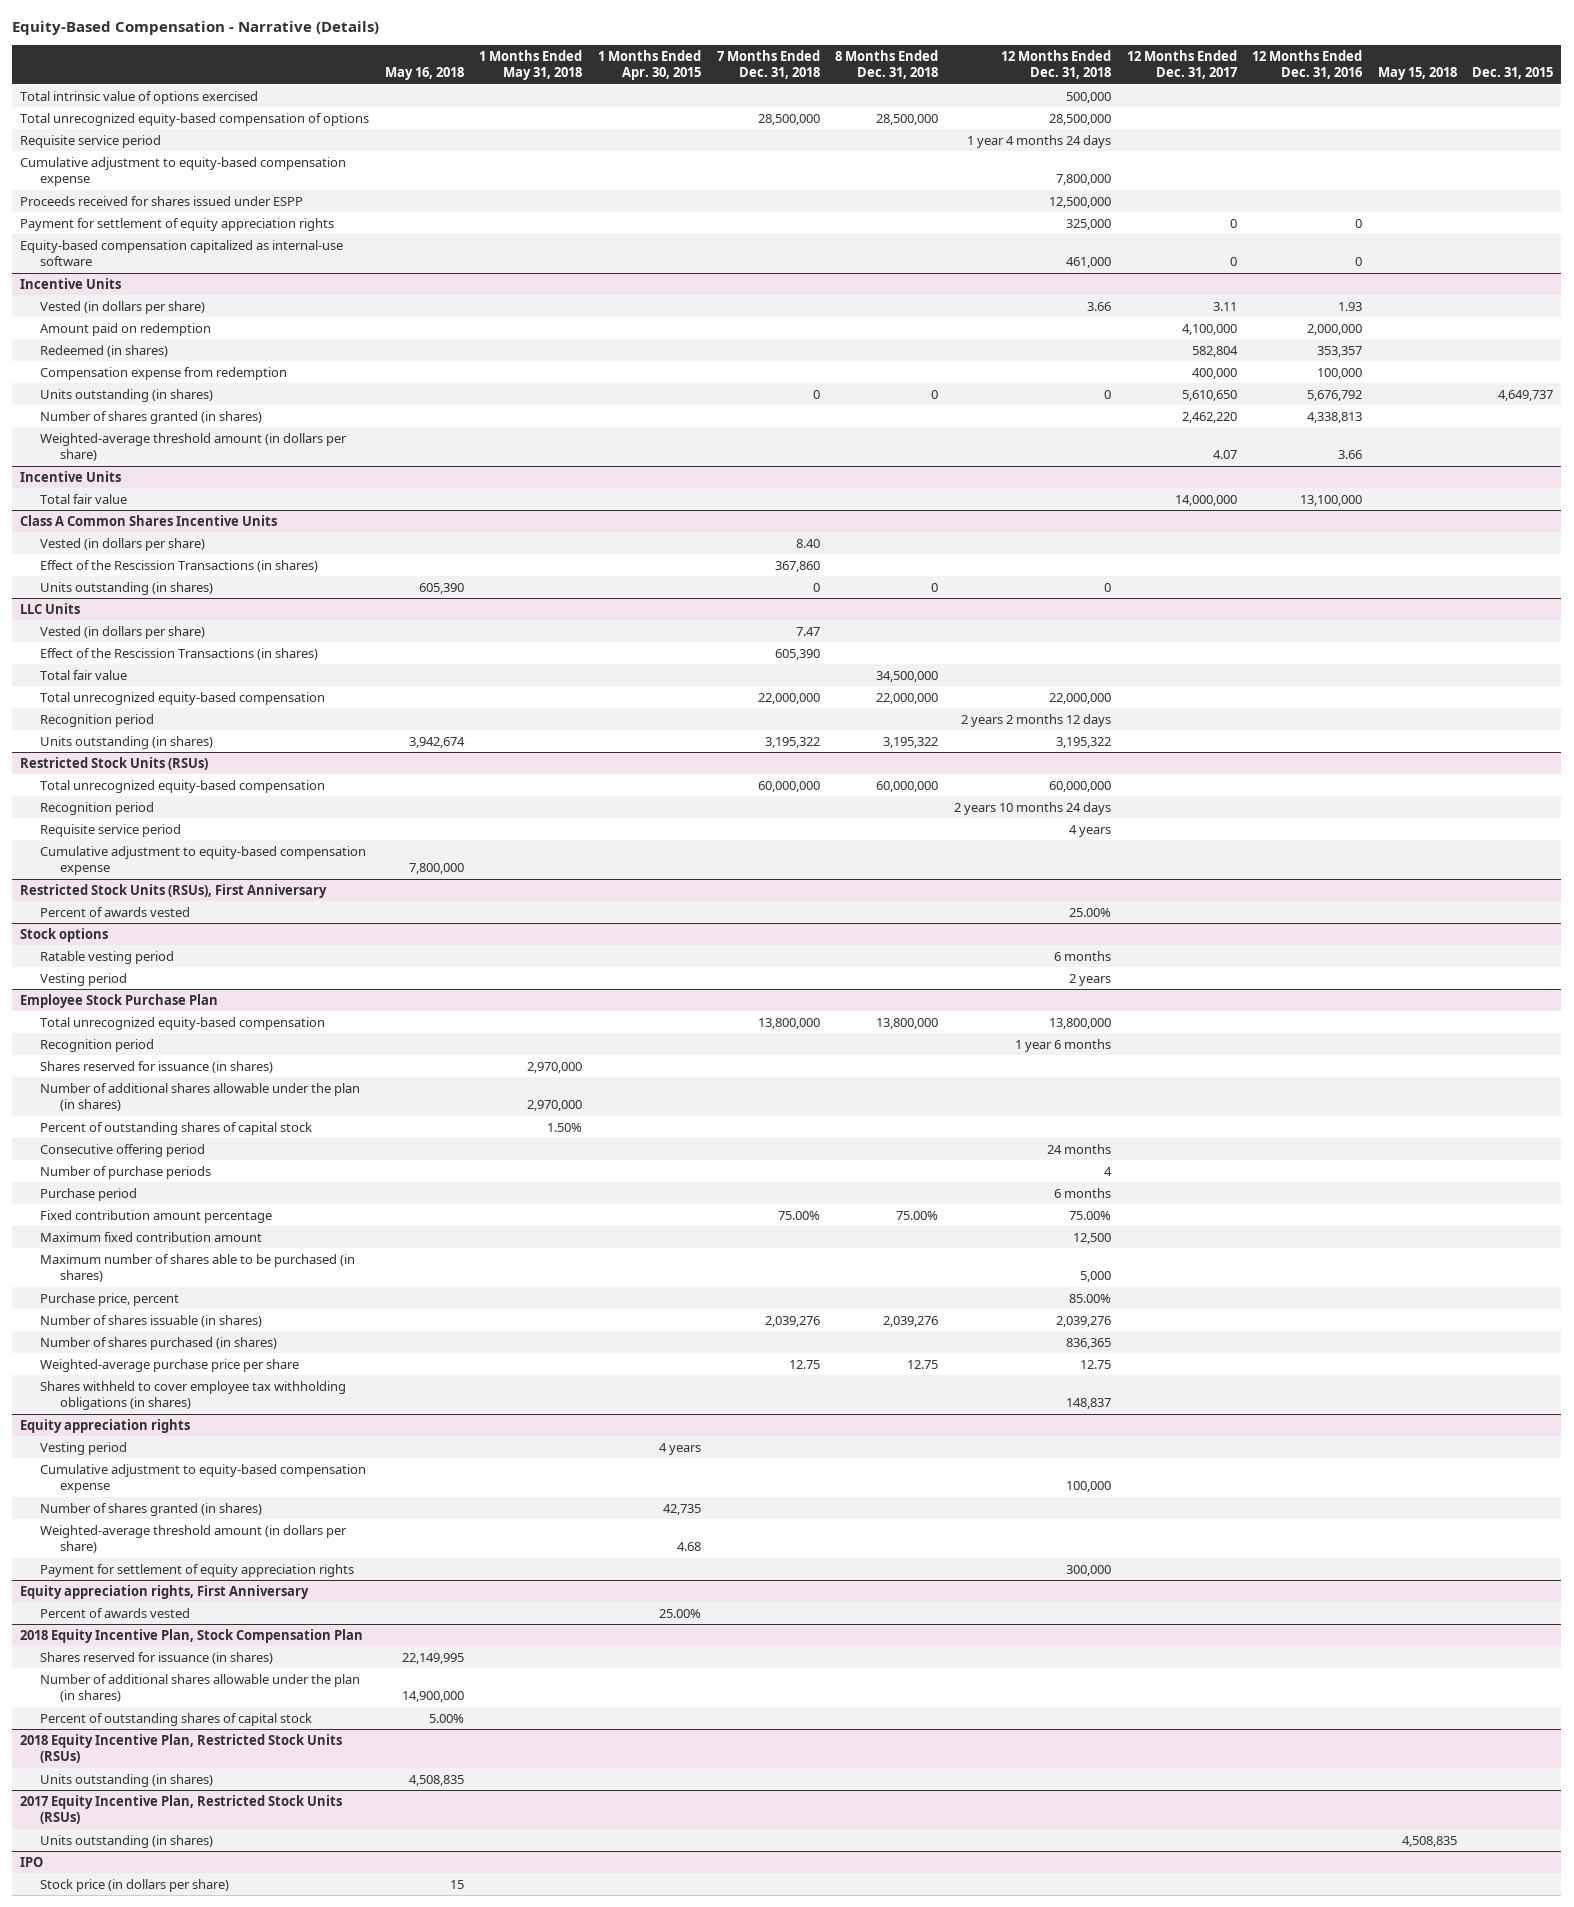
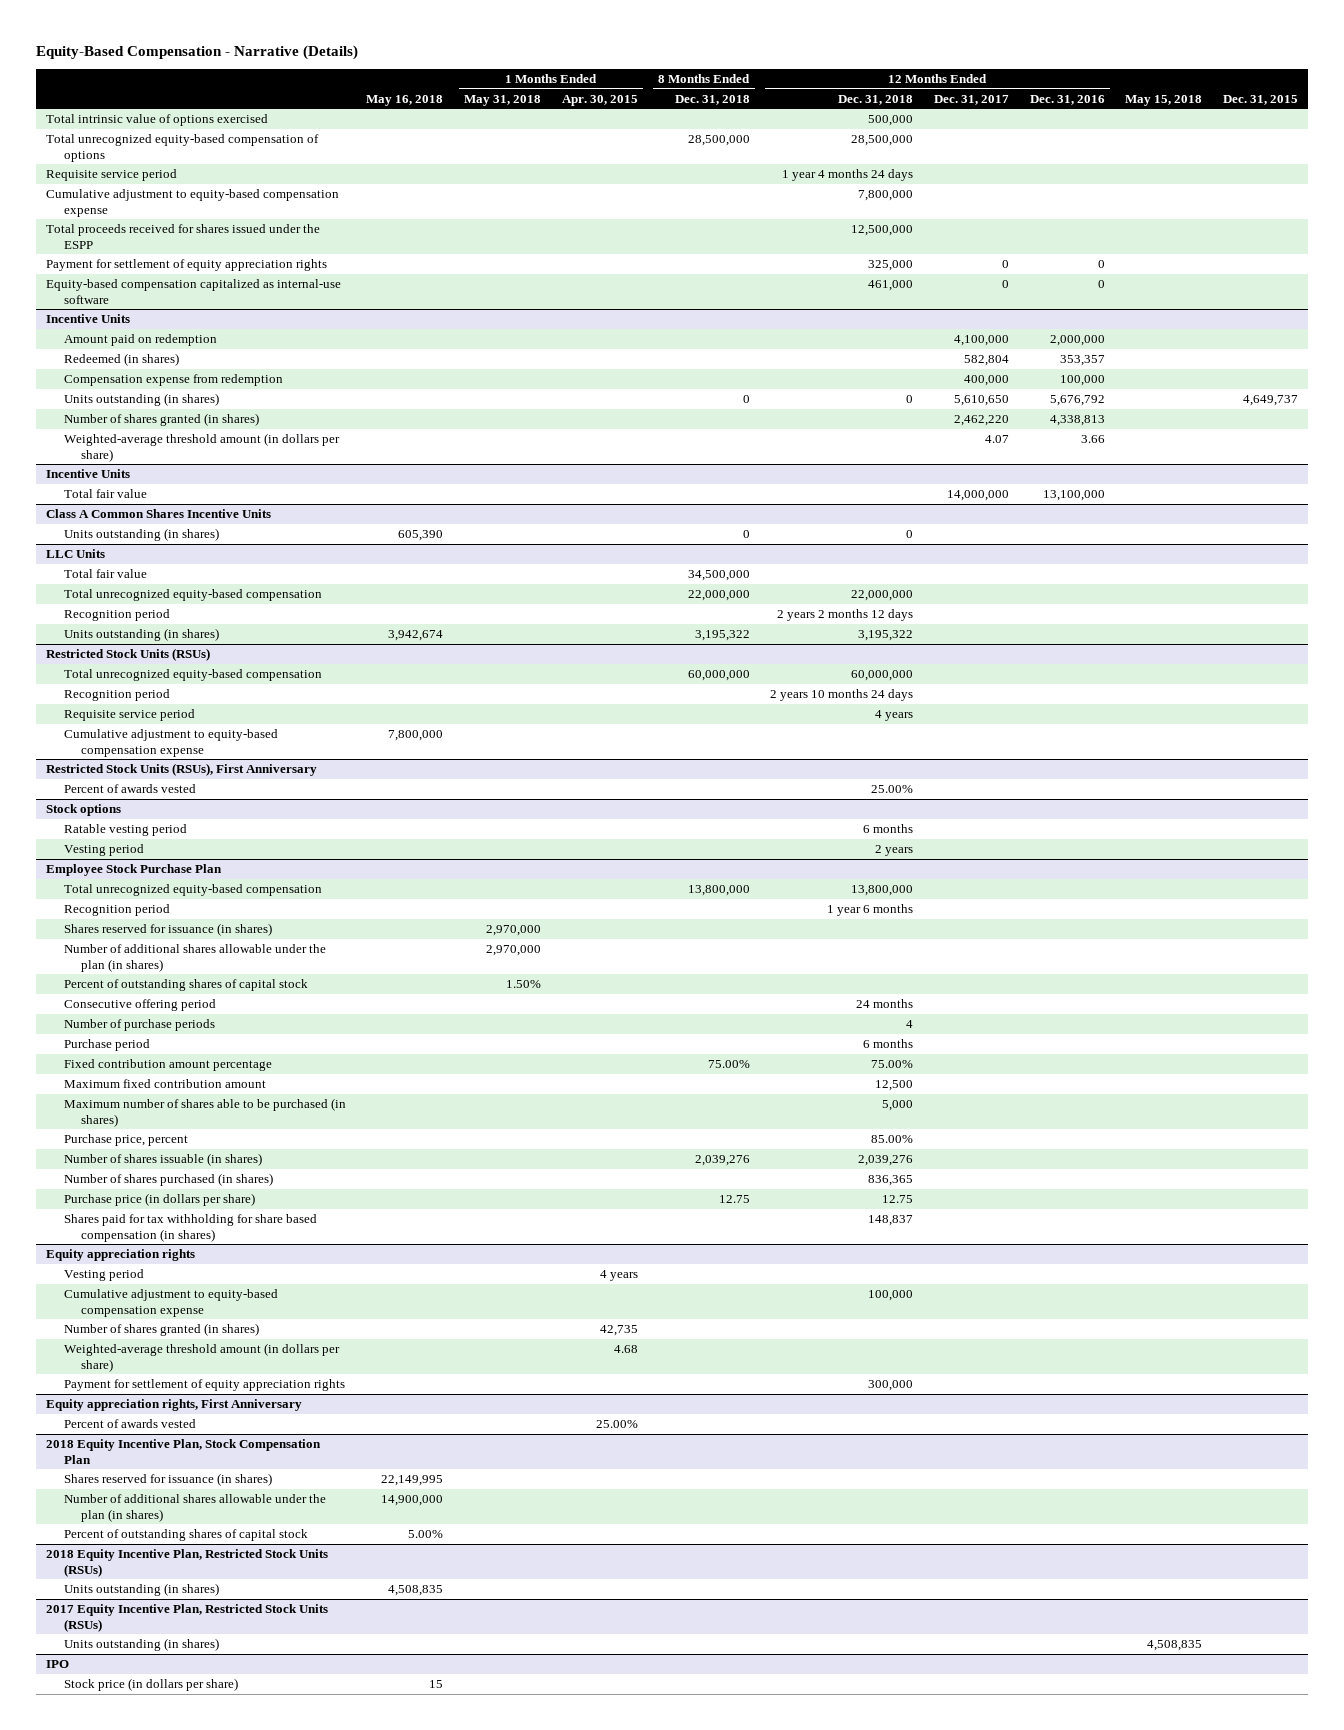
[716,50,820,80] 7 Months Ended Dec. 31, 2018 -> none
[20,195,304,206] Proceeds received for shares issued under ESPP -> [46,224,321,249] Total proceeds received for shares issued under the ESPP
[39,300,205,314] Vested (in dollars per share) -> none
[39,537,205,551] Vested (in dollars per share) -> none
[39,559,318,572] Effect of the Rescission Transactions (in shares) -> none
[39,625,205,639] Vested (in dollars per share) -> none
[39,647,318,660] Effect of the Rescission Transactions (in shares) -> none
[39,1358,299,1372] Weighted-average purchase price per share -> [63,1193,255,1207] Purchase price (in dollars per share)
[39,1380,346,1411] Shares withheld to cover employee tax withholding obligations (in shares) -> [63,1214,317,1242] Shares paid for tax withholding for share based compensation (in shares)

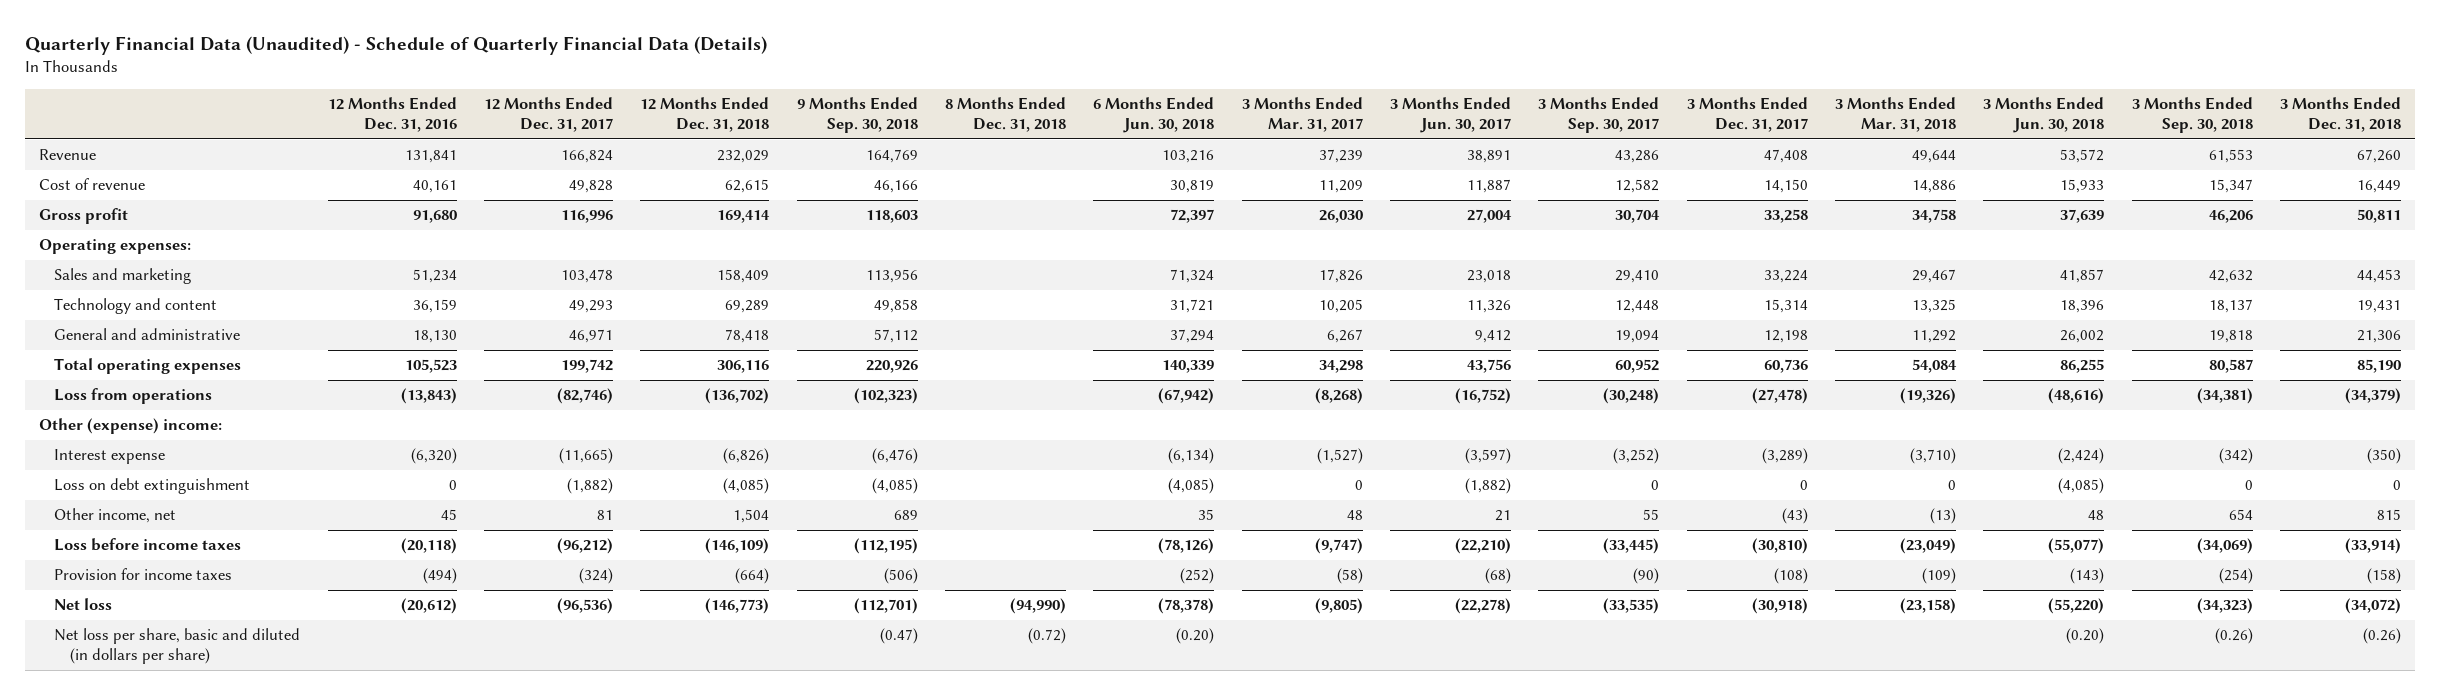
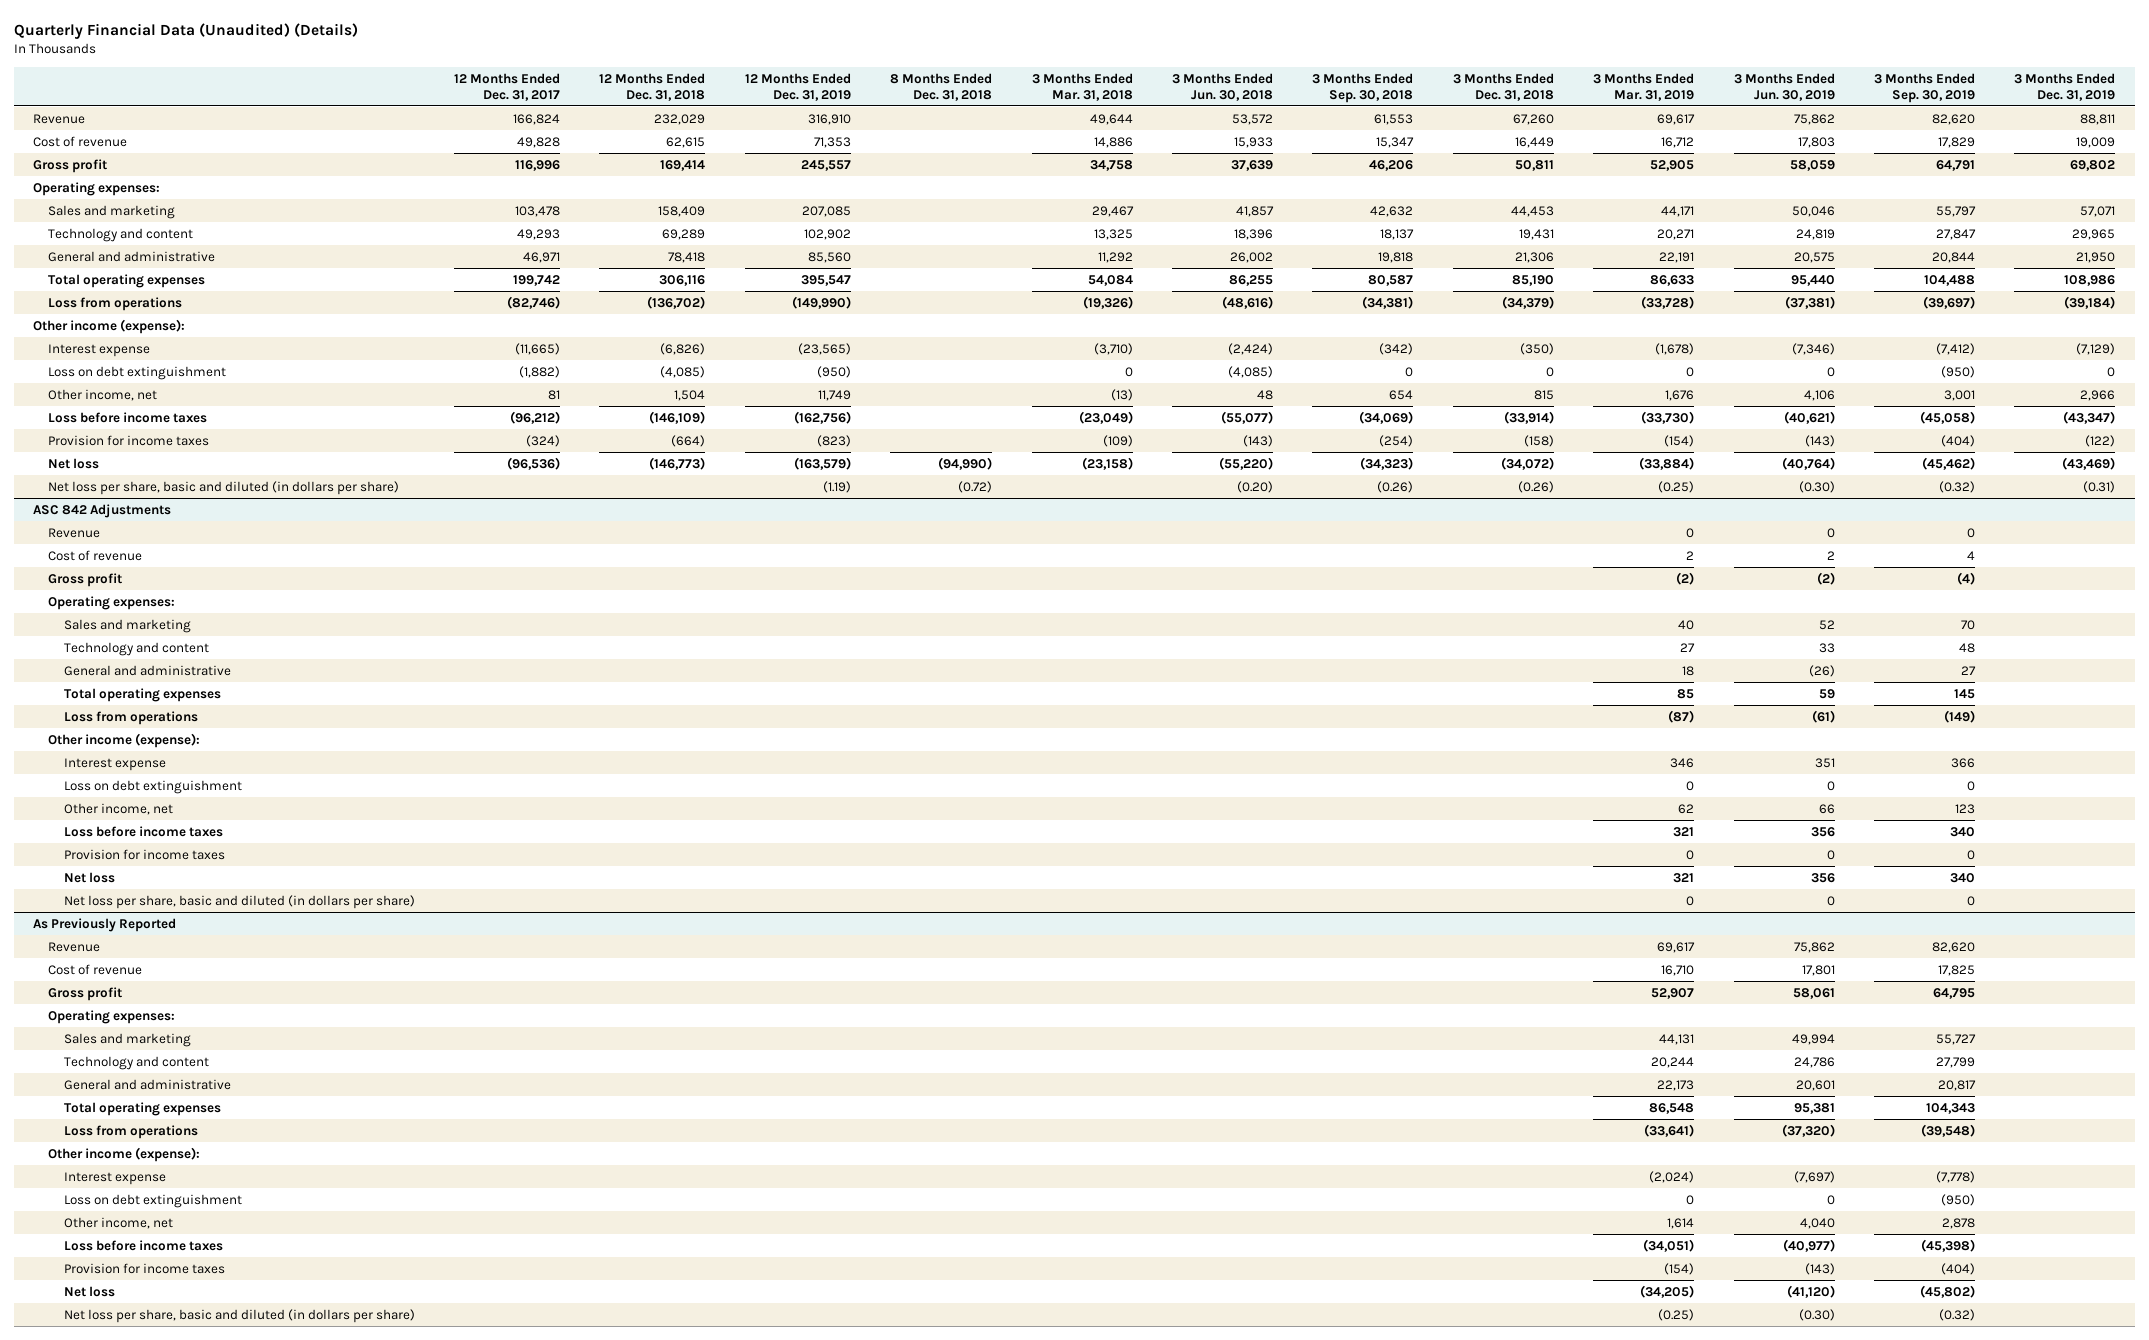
[24,36,767,56] Quarterly Financial Data (Unaudited) - Schedule of Quarterly Financial Data (Details) -> [13,22,358,39] Quarterly Financial Data (Unaudited) (Details)
[327,96,457,133] 12 Months Ended Dec. 31, 2016 -> none
[796,96,918,134] 9 Months Ended Sep. 30, 2018 -> none
[1093,96,1215,134] 6 Months Ended Jun. 30, 2018 -> none
[1241,96,1363,133] 3 Months Ended Mar. 31, 2017 -> none
[1389,96,1511,134] 3 Months Ended Jun. 30, 2017 -> none
[1538,96,1660,134] 3 Months Ended Sep. 30, 2017 -> none
[1686,96,1808,133] 3 Months Ended Dec. 31, 2017 -> none
none -> [744,72,851,101] 12 Months Ended Dec. 31, 2019
none -> [1593,72,1695,101] 3 Months Ended Mar. 31, 2019
none -> [1733,72,1835,101] 3 Months Ended Jun. 30, 2019
none -> [1873,72,1975,103] 3 Months Ended Sep. 30, 2019
none -> [2014,72,2116,101] 3 Months Ended Dec. 31, 2019
[38,418,222,435] Other (expense) income: -> [33,318,186,334] Other income (expense):
none -> [33,503,172,518] ASC 842 Adjustments
none -> [48,527,101,538] Revenue
none -> [48,549,143,561] Cost of revenue
none -> [48,572,123,587] Gross profit
none -> [48,595,176,610] Operating expenses:
none -> [63,618,191,633] Sales and marketing
none -> [63,641,209,656] Technology and content
none -> [63,664,231,676] General and administrative
none -> [63,687,221,702] Total operating expenses
none -> [63,710,198,725] Loss from operations
none -> [48,732,201,748] Other income (expense):
none -> [63,757,166,771] Interest expense
none -> [63,779,242,794] Loss on debt extinguishment
none -> [63,802,173,815] Other income, net
none -> [63,825,223,837] Loss before income taxes
none -> [63,848,225,860] Provision for income taxes
none -> [63,871,115,883] Net loss
none -> [63,894,415,909] Net loss per share, basic and diluted (in dollars per share)
none -> [33,917,177,932] As Previously Reported
none -> [48,941,101,952] Revenue
none -> [48,963,143,975] Cost of revenue
none -> [48,986,123,1001] Gross profit
none -> [48,1009,176,1024] Operating expenses:
none -> [63,1032,191,1047] Sales and marketing
none -> [63,1055,209,1070] Technology and content
none -> [63,1078,231,1090] General and administrative
none -> [63,1101,221,1116] Total operating expenses
none -> [63,1124,198,1139] Loss from operations
none -> [48,1146,201,1162] Other income (expense):
none -> [63,1171,166,1185] Interest expense
none -> [63,1193,242,1208] Loss on debt extinguishment
none -> [63,1216,173,1229] Other income, net
none -> [63,1239,223,1251] Loss before income taxes
none -> [63,1262,225,1274] Provision for income taxes
none -> [63,1285,115,1297] Net loss
none -> [63,1308,415,1323] Net loss per share, basic and diluted (in dollars per share)

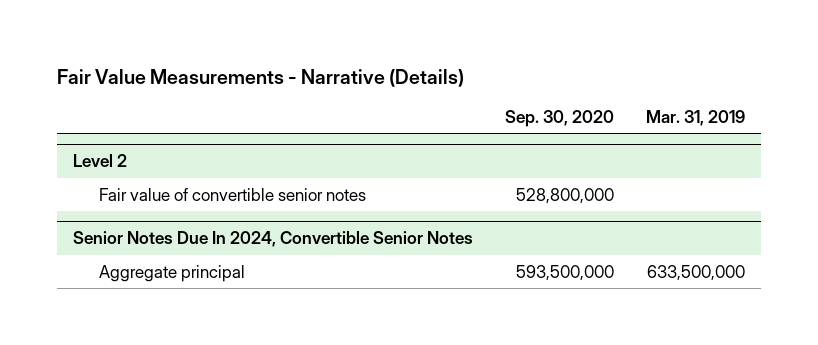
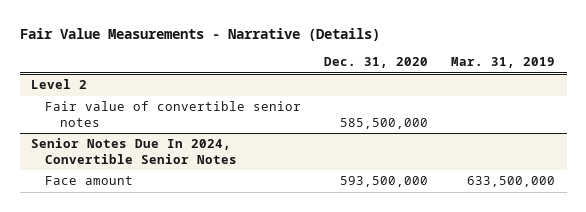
[504,109,614,127] Sep. 30, 2020 -> none
none -> [324,57,429,69] Dec. 31, 2020
[98,264,245,282] Aggregate principal -> [45,176,134,186] Face amount

